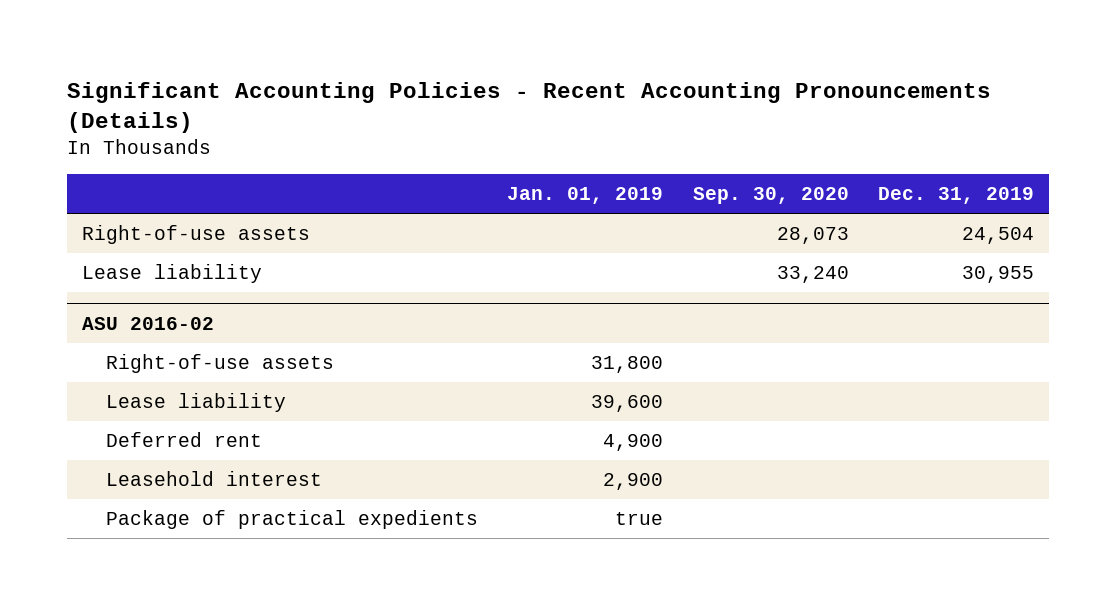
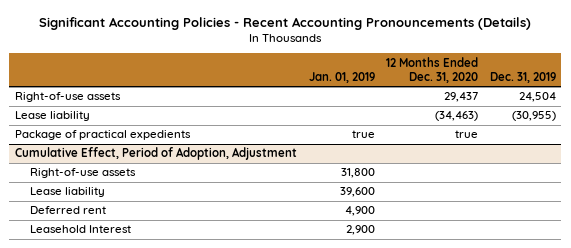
[692,187,849,205] Sep. 30, 2020 -> none
none -> [386,56,479,83] 12 Months Ended Dec. 31, 2020
[81,316,214,330] ASU 2016-02 -> none
[962,265,1035,283] 30,955 -> [511,111,556,122] (30,955)
none -> [14,130,191,141] Package of practical expedients
none -> [14,147,297,161] Cumulative Effect, Period of Adoption, Adjustment
[105,509,478,529] Package of practical expedients -> none
[105,470,322,486] Leasehold interest -> [29,225,131,234] Leasehold Interest

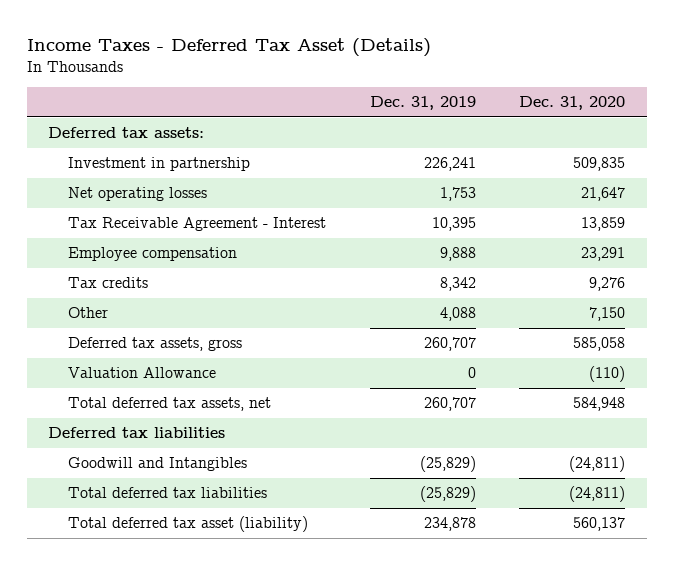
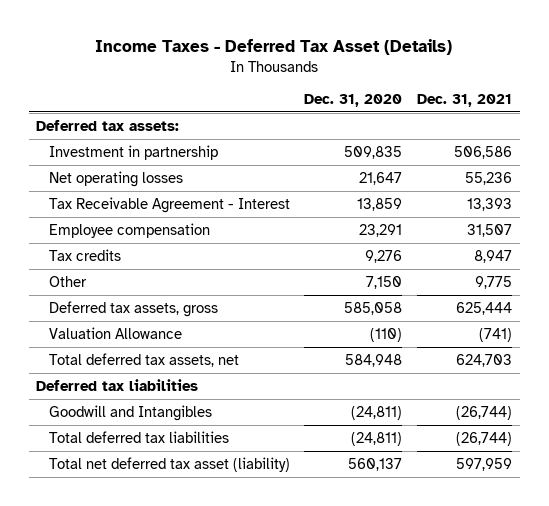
[369,96,476,111] Dec. 31, 2019 -> none
none -> [417,93,513,107] Dec. 31, 2021
[68,516,309,533] Total deferred tax asset (liability) -> [48,456,290,472] Total net deferred tax asset (liability)

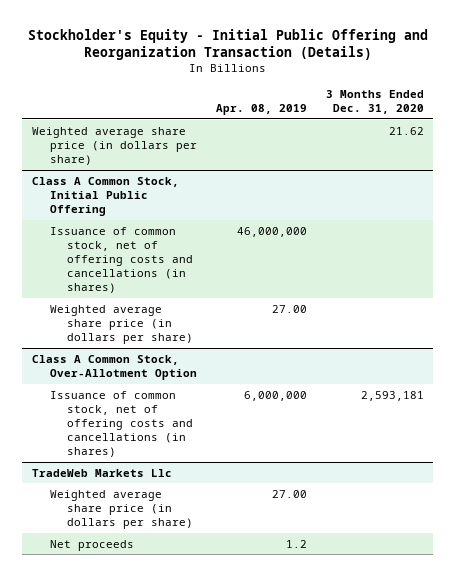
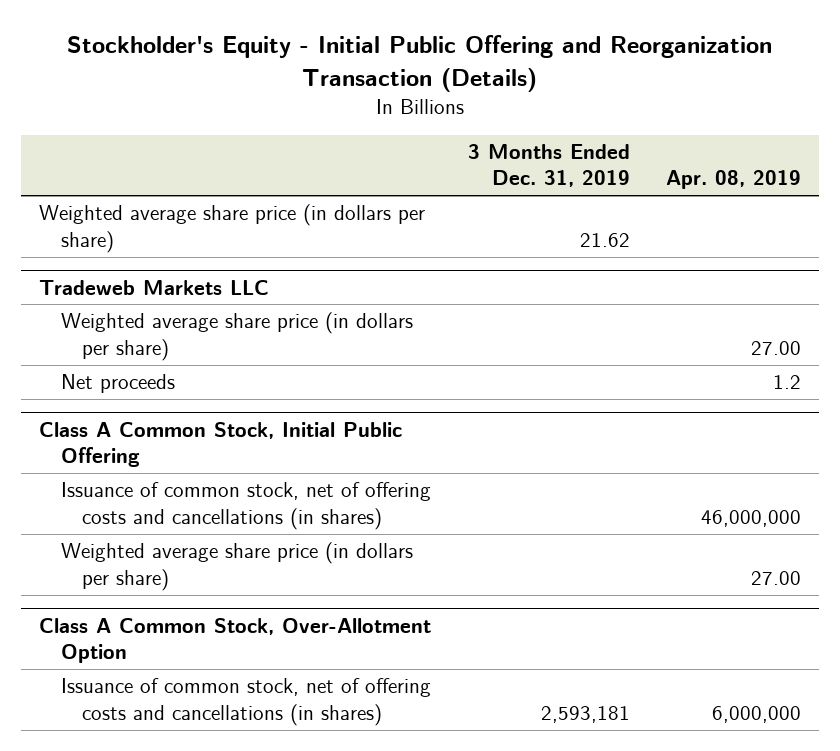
[325,89,424,115] 3 Months Ended Dec. 31, 2020 -> none
none -> [467,144,630,188] 3 Months Ended Dec. 31, 2019
none -> [39,279,270,295] Tradeweb Markets LLC
none -> [60,312,413,361] Weighted average share price (in dollars per share)
none -> [60,374,175,394] Net proceeds
[32,468,173,477] TradeWeb Markets Llc -> none
[49,489,194,530] Weighted average share price (in dollars per share) -> none
[49,539,134,551] Net proceeds -> none

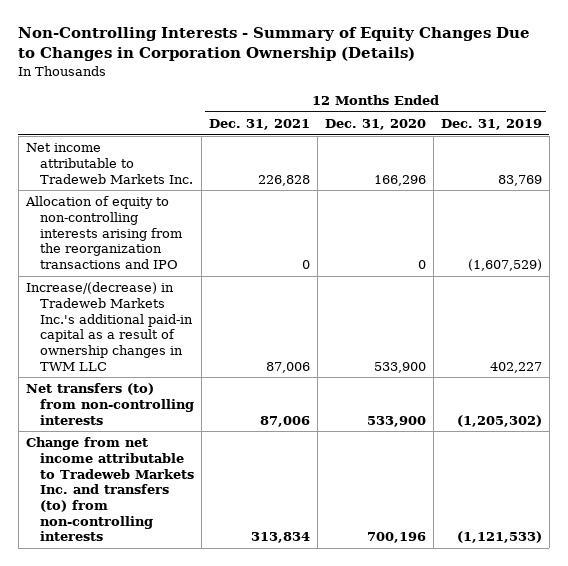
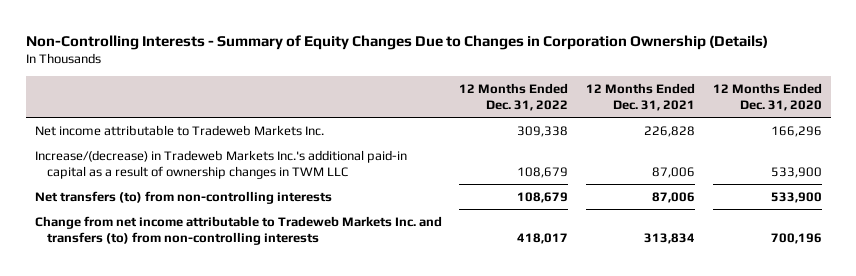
[440,119,542,131] Dec. 31, 2019 -> none
none -> [459,82,569,112] 12 Months Ended Dec. 31, 2022
[24,196,183,269] Allocation of equity to non-controlling interests arising from the reorganization transactions and IPO -> none

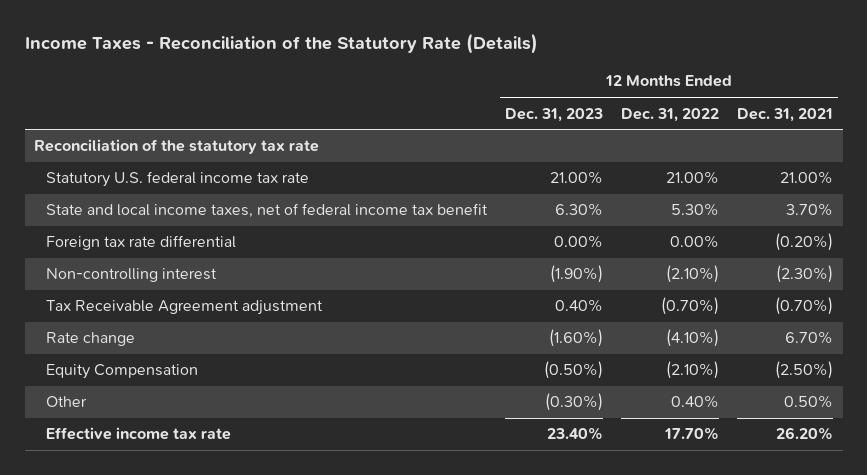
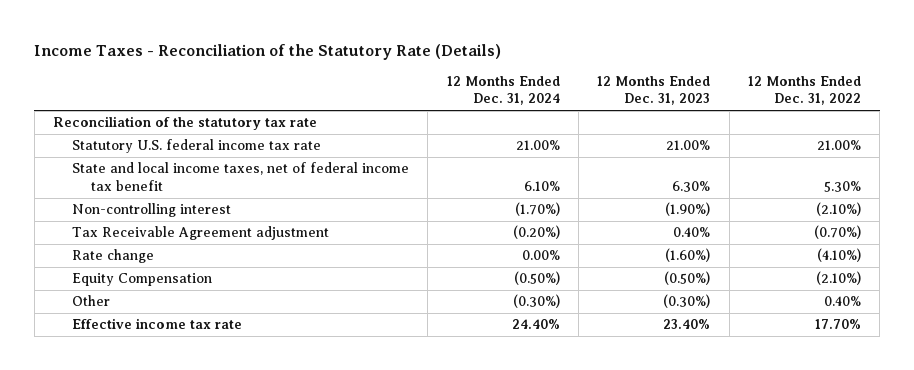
[737,107,834,122] Dec. 31, 2021 -> none
none -> [446,75,560,106] 12 Months Ended Dec. 31, 2024
[45,235,236,251] Foreign tax rate differential -> none

